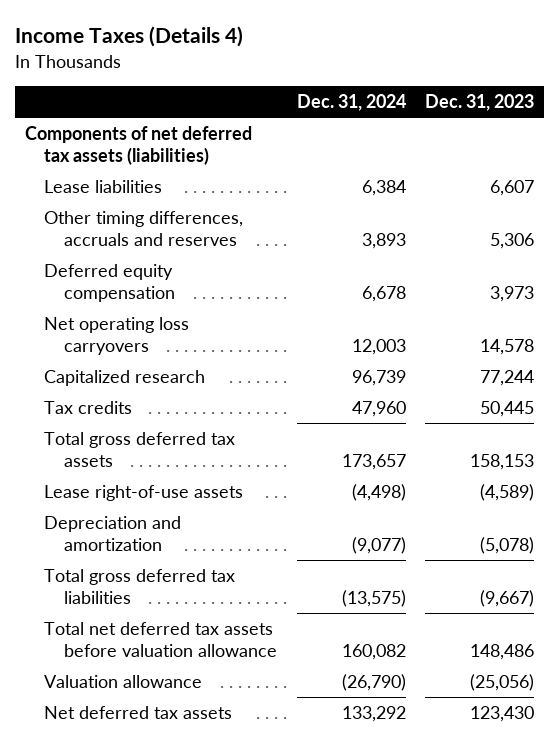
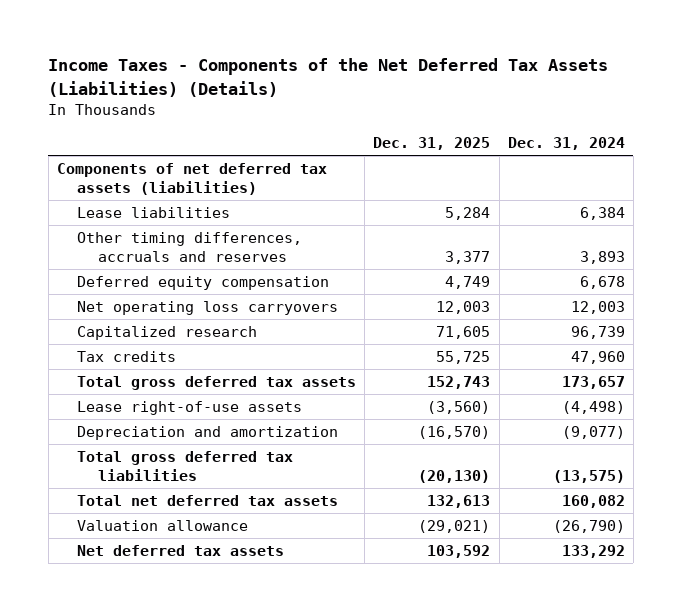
[14,26,243,48] Income Taxes (Details 4) -> [48,58,609,97] Income Taxes - Components of the Net Deferred Tax Assets (Liabilities) (Details)
[425,93,535,111] Dec. 31, 2023 -> none
none -> [373,137,491,151] Dec. 31, 2025
[44,622,278,657] Total net deferred tax assets before valuation allowance -> [77,495,339,507] Total net deferred tax assets

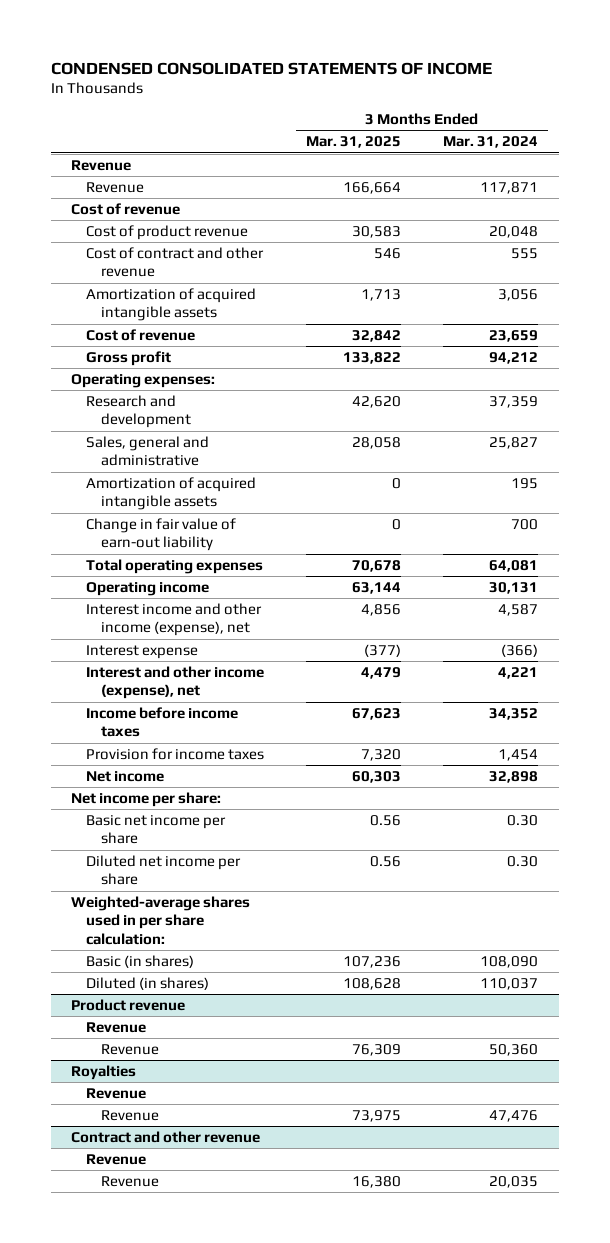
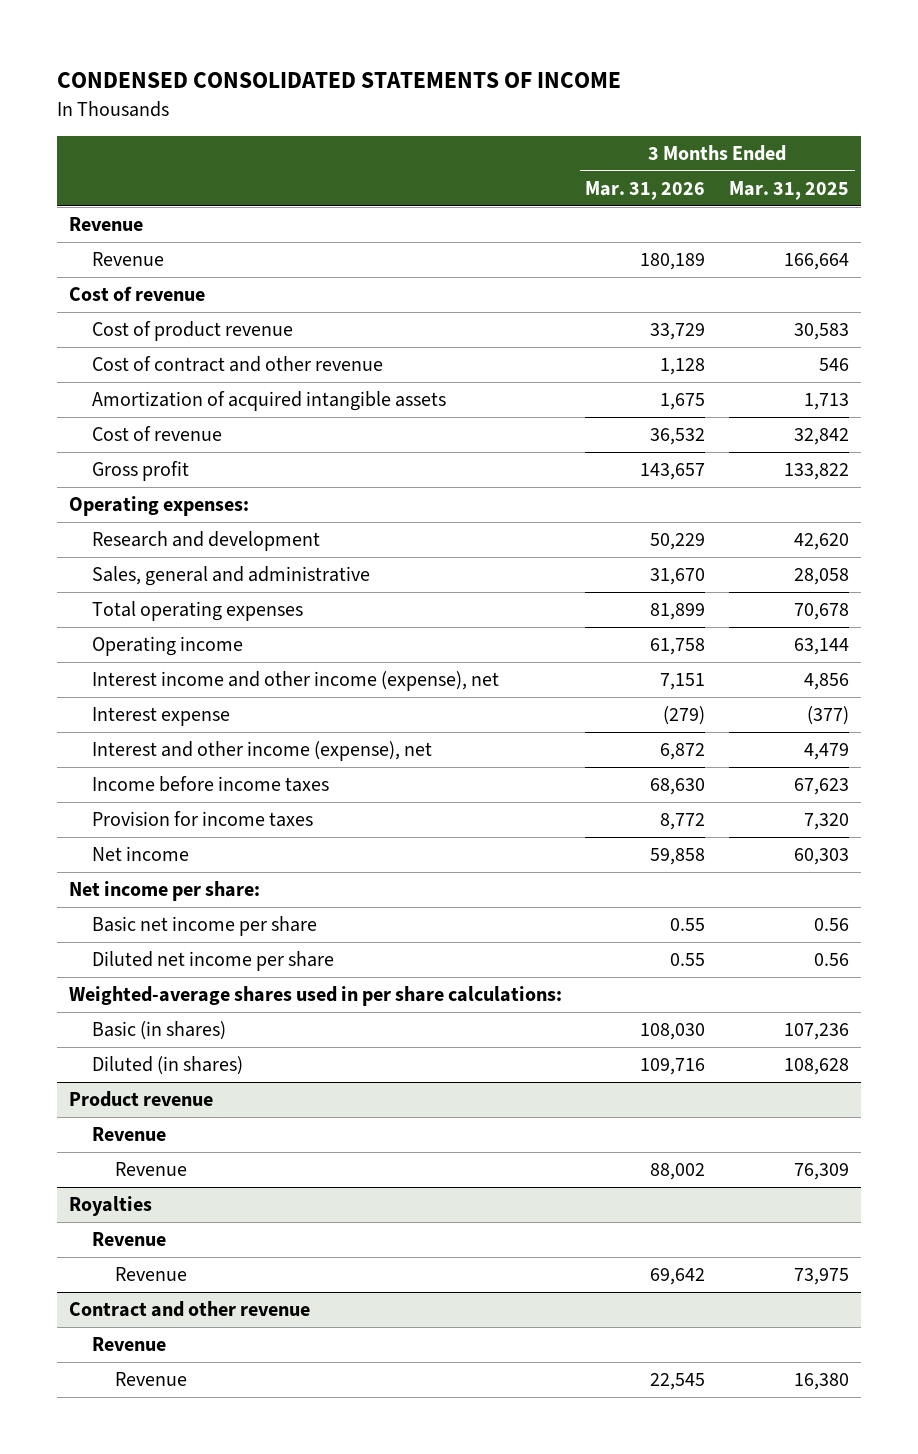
[443,136,539,149] Mar. 31, 2024 -> none
none -> [585,180,706,200] Mar. 31, 2026
[86,476,257,511] Amortization of acquired intangible assets -> none
[86,517,237,552] Change in fair value of earn-out liability -> none
[71,895,251,945] Weighted-average shares used in per share calculation: -> [68,986,562,1007] Weighted-average shares used in per share calculations:

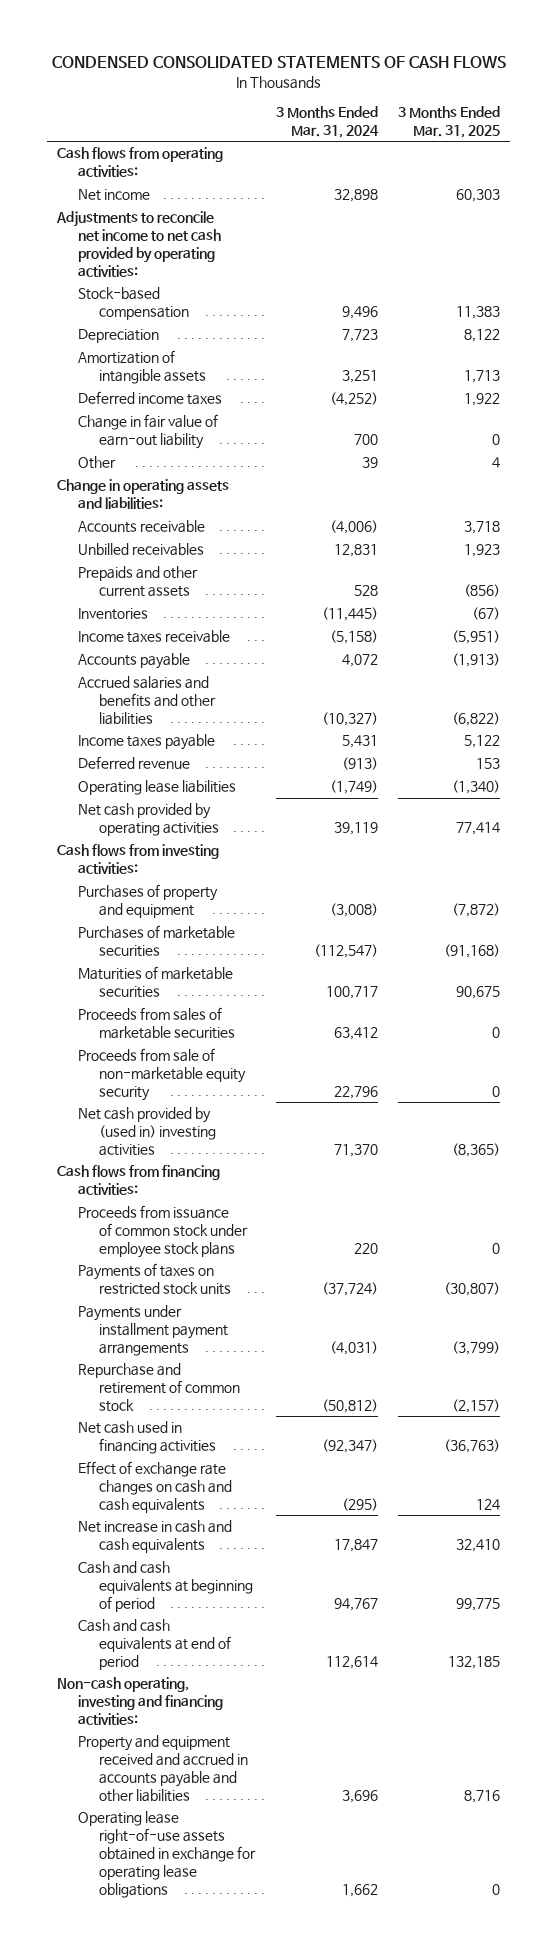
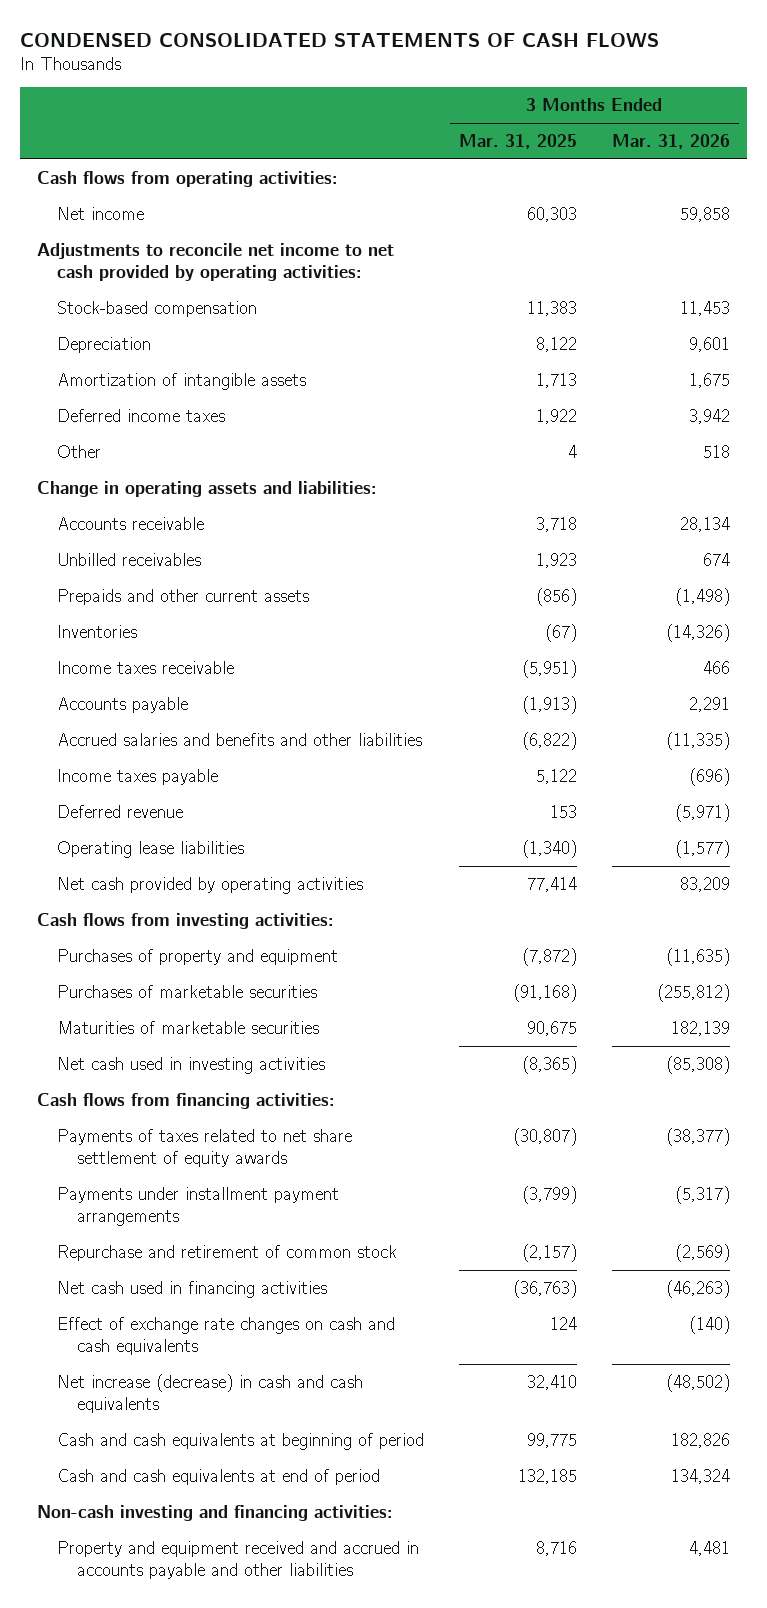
[275,106,379,139] 3 Months Ended Mar. 31, 2024 -> none
none -> [611,133,730,149] Mar. 31, 2026
[78,414,219,450] Change in fair value of earn-out liability -> none
[78,1007,236,1040] Proceeds from sales of marketable securities -> none
[78,1048,247,1102] Proceeds from sale of non-marketable equity security -> none
[78,1107,217,1157] Net cash provided by (used in) investing activities -> [57,1056,326,1074] Net cash used in investing activities
[78,1205,249,1259] Proceeds from issuance of common stock under employee stock plans -> none
[78,1263,232,1296] Payments of taxes on restricted stock units -> [57,1128,353,1168] Payments of taxes related to net share settlement of equity awards
[78,1520,233,1554] Net increase in cash and cash equivalents -> [57,1373,364,1414] Net increase (decrease) in cash and cash equivalents
[57,1677,224,1726] Non-cash operating, investing and financing activities: -> [37,1504,394,1521] Non-cash investing and financing activities:
[78,1811,257,1898] Operating lease right-of-use assets obtained in exchange for operating lease obligations -> none

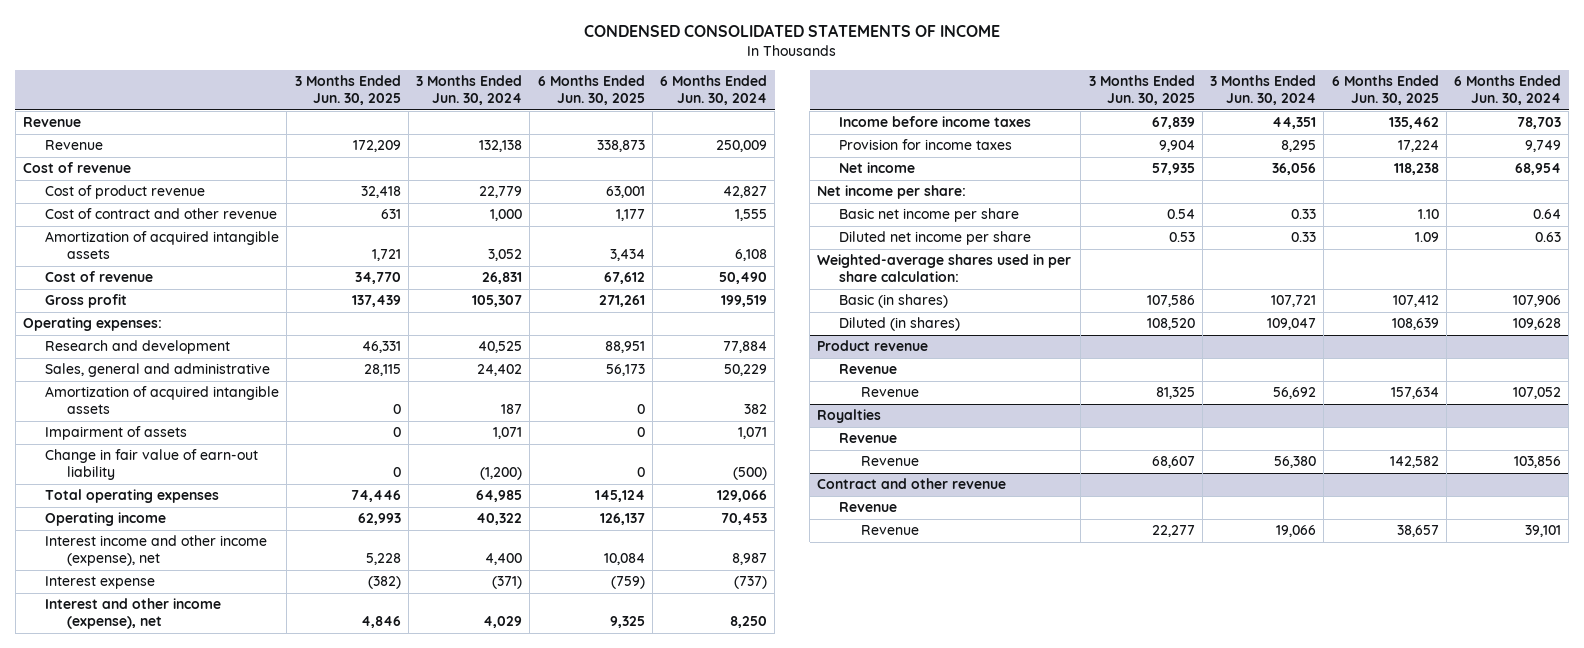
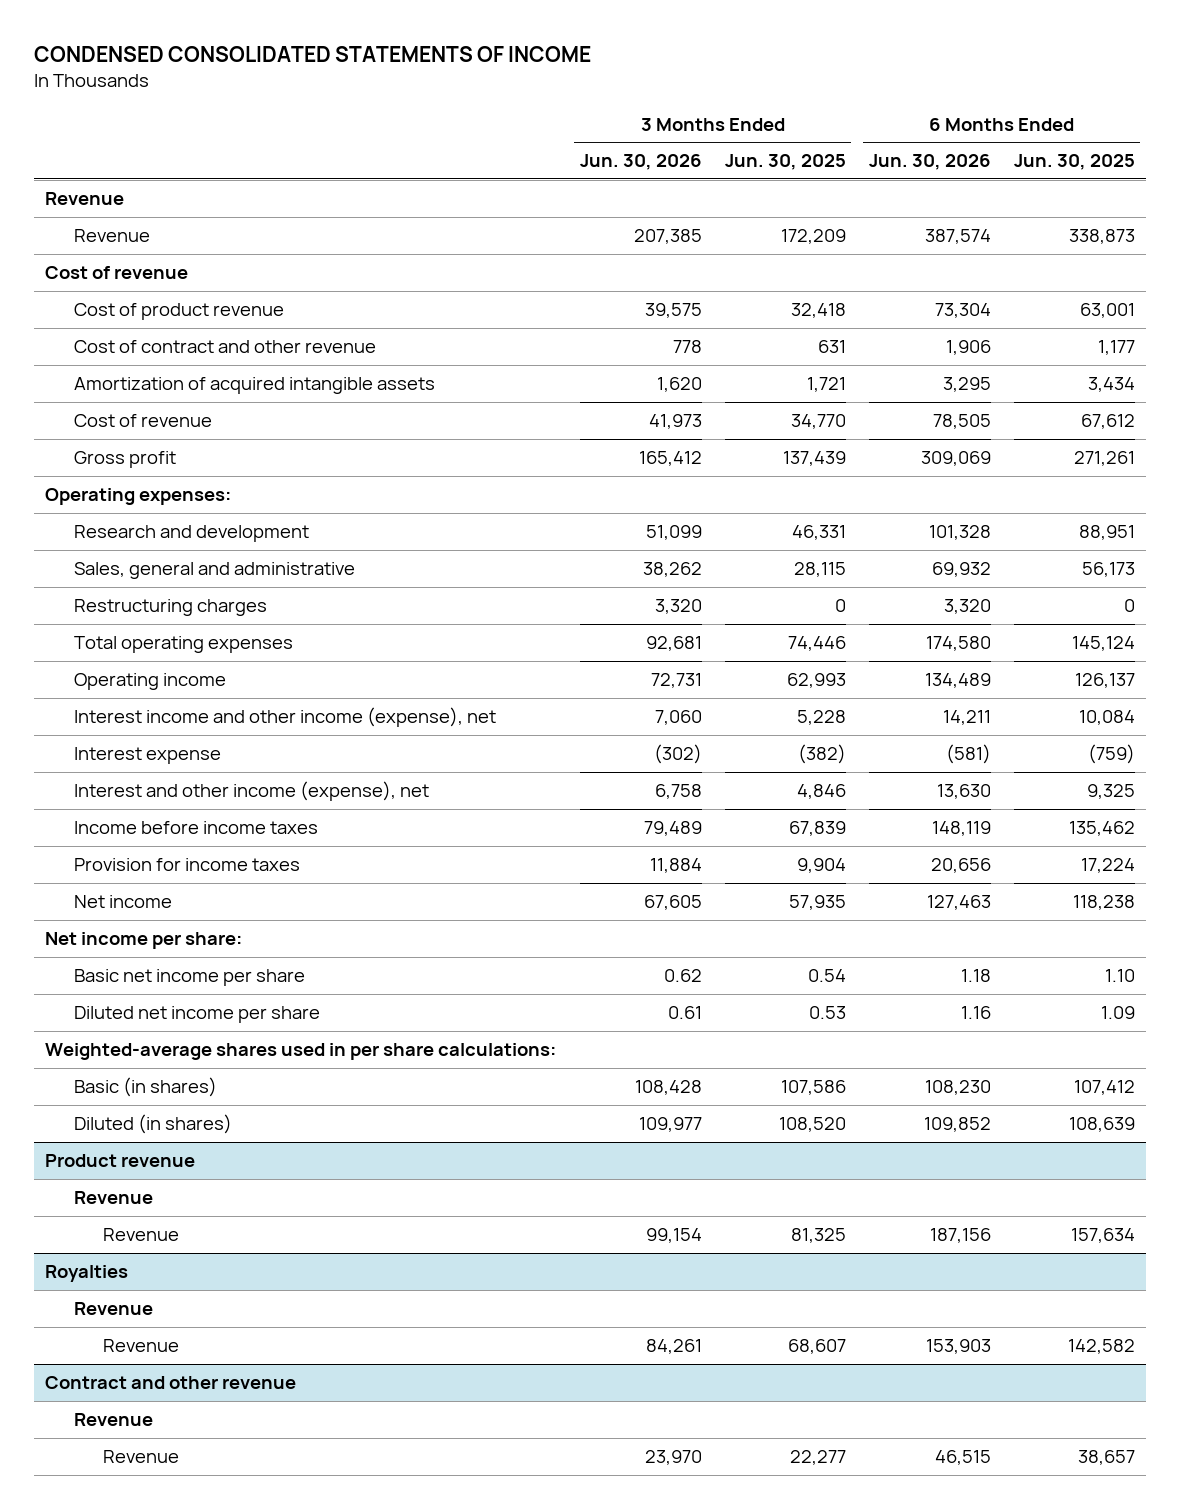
[416,75,523,106] 3 Months Ended Jun. 30, 2024 -> none
[660,75,768,106] 6 Months Ended Jun. 30, 2024 -> none
none -> [579,154,702,171] Jun. 30, 2026
none -> [868,154,991,171] Jun. 30, 2026
[45,386,280,415] Amortization of acquired intangible assets -> none
[45,426,188,441] Impairment of assets -> none
[45,449,259,481] Change in fair value of earn-out liability -> none
none -> [74,598,268,616] Restructuring charges
[817,254,1072,283] Weighted-average shares used in per share calculation: -> [45,1042,557,1060] Weighted-average shares used in per share calculations:

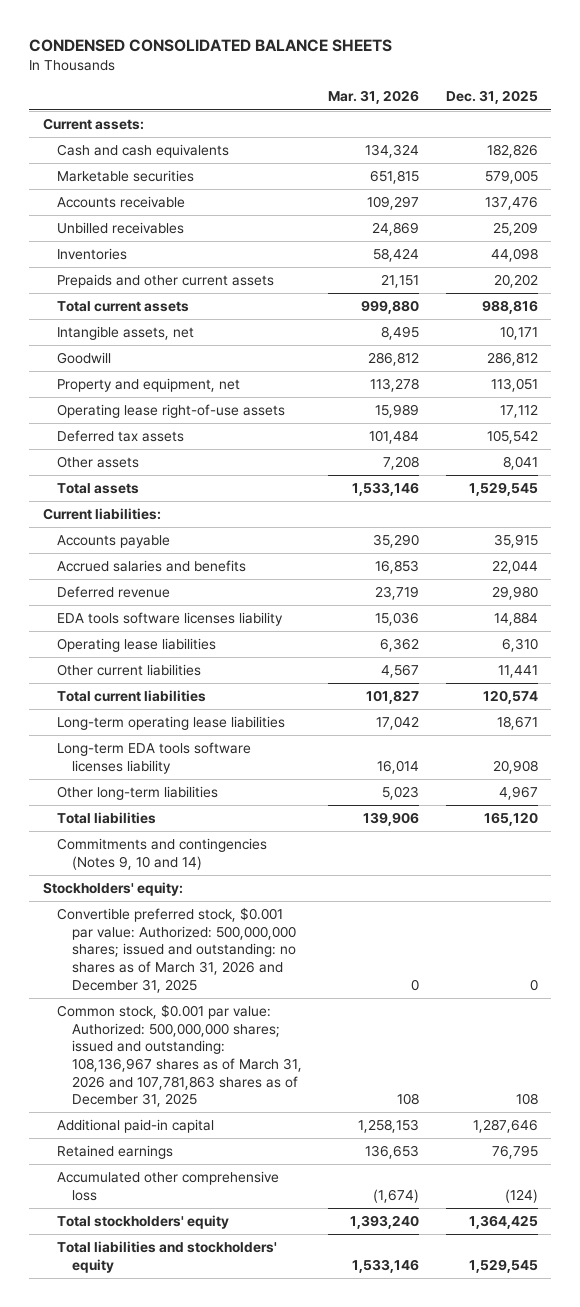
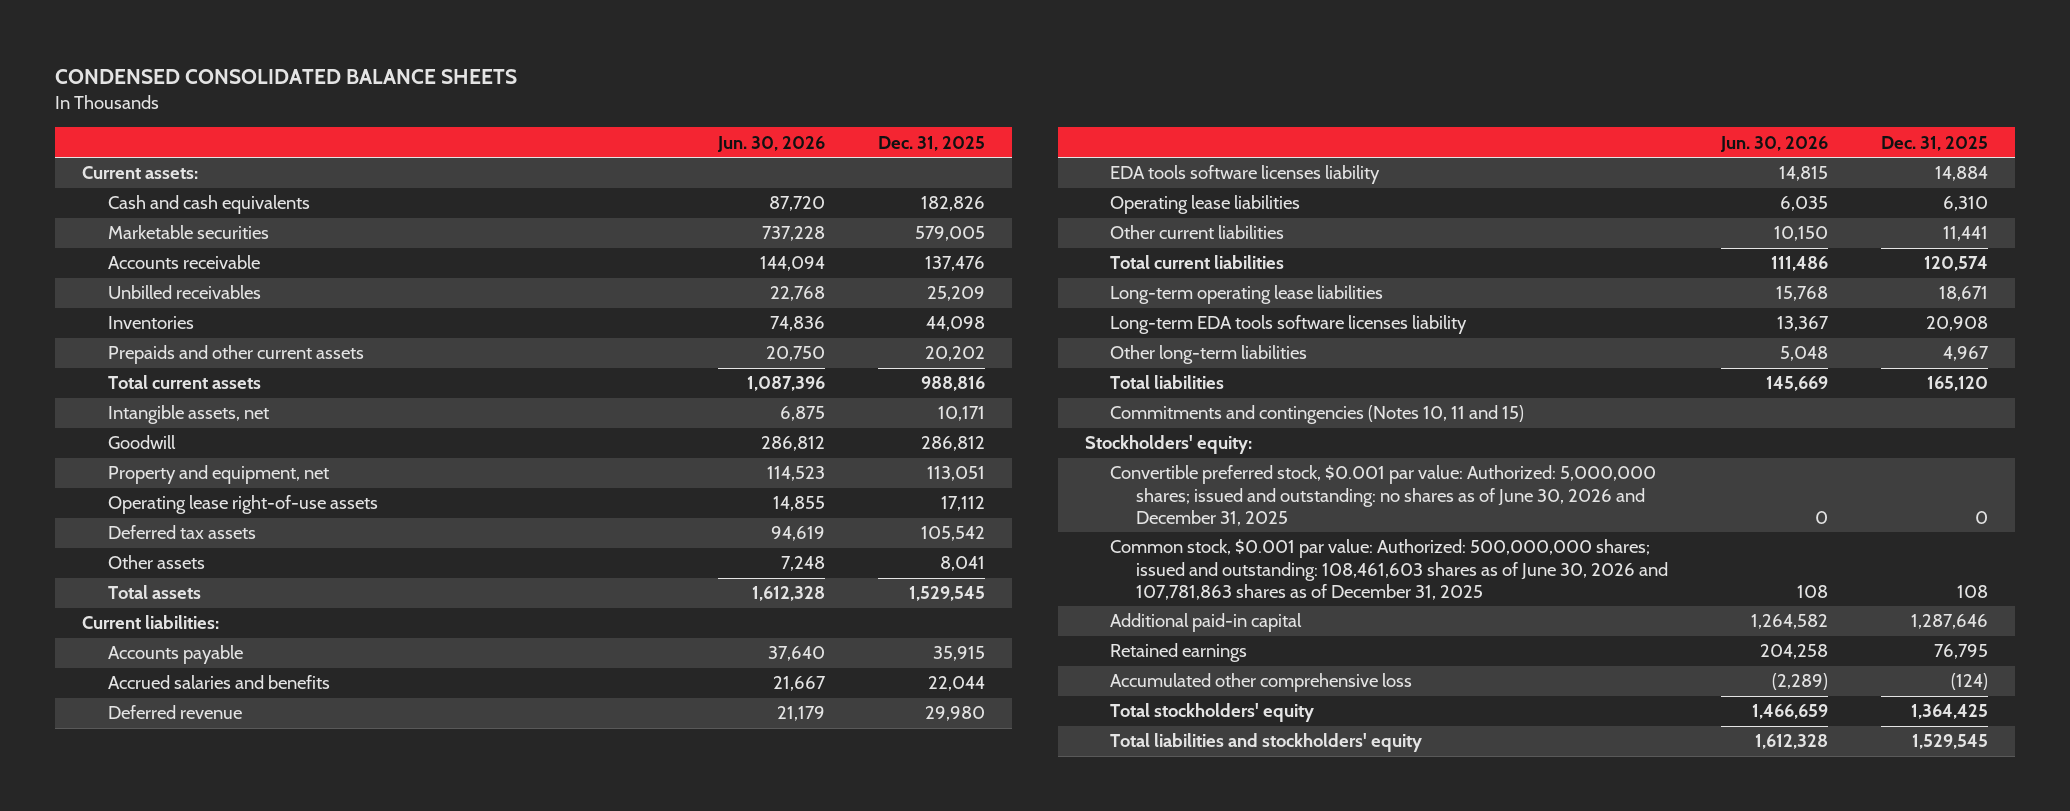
[328,90,420,105] Mar. 31, 2026 -> none
none -> [717,135,826,152] Jun. 30, 2026
[57,837,268,870] Commitments and contingencies (Notes 9, 10 and 14) -> [1110,405,1525,425] Commitments and contingencies (Notes 10, 11 and 15)
[57,906,296,993] Convertible preferred stock, $0.001 par value: Authorized: 500,000,000 shares; issued and outstanding: no shares as of March 31, 2026 and December 31, 2025 -> [1110,465,1657,526] Convertible preferred stock, $0.001 par value: Authorized: 5,000,000 shares; issued and outstanding: no shares as of June 30, 2026 and December 31, 2025
[57,1003,302,1108] Common stock, $0.001 par value: Authorized: 500,000,000 shares; issued and outstanding: 108,136,967 shares as of March 31, 2026 and 107,781,863 shares as of December 31, 2025 -> [1110,539,1668,600] Common stock, $0.001 par value: Authorized: 500,000,000 shares; issued and outstanding: 108,461,603 shares as of June 30, 2026 and 107,781,863 shares as of December 31, 2025

